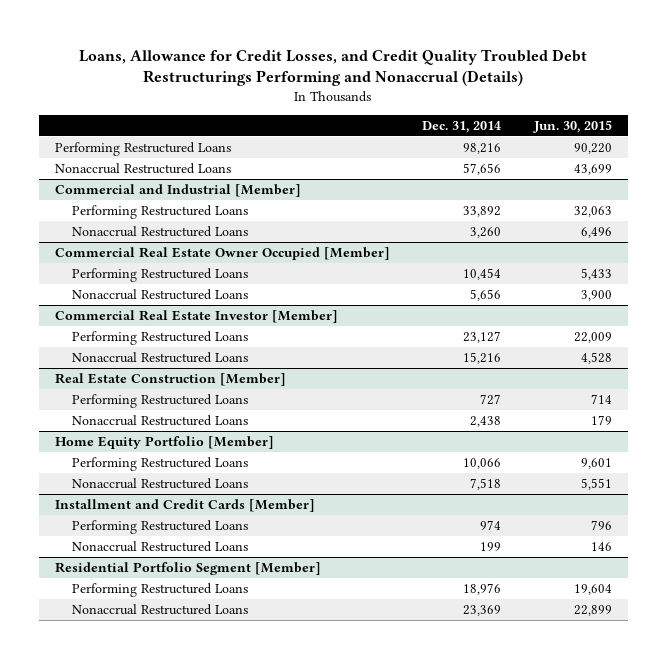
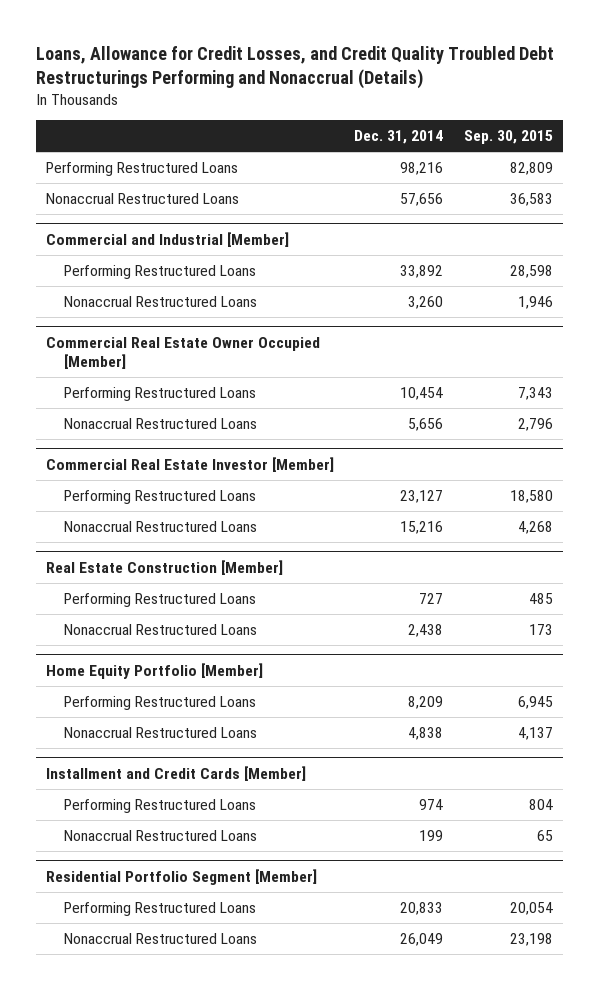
[532,119,612,133] Jun. 30, 2015 -> none
none -> [464,130,554,145] Sep. 30, 2015
[463,457,502,469] 10,066 -> [408,696,444,710] 8,209
[470,477,502,490] 7,518 -> [408,727,444,741] 4,838
[463,582,502,595] 18,976 -> [400,902,444,916] 20,833
[463,604,502,616] 23,369 -> [400,933,444,947] 26,049

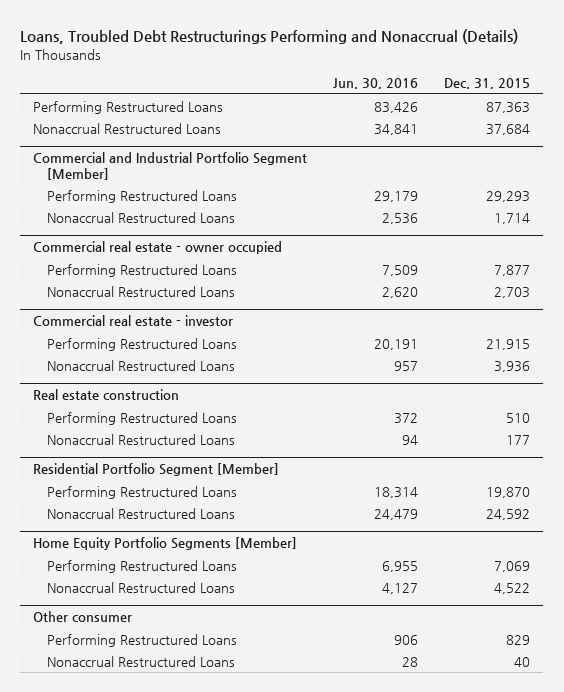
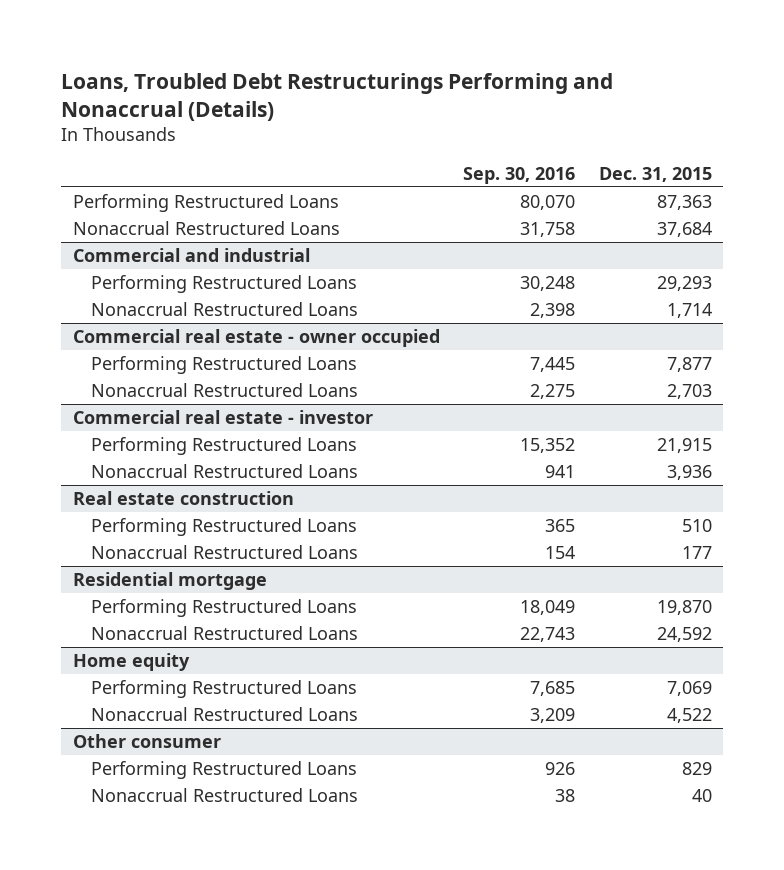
[333,78,419,90] Jun. 30, 2016 -> none
none -> [463,166,576,184] Sep. 30, 2016
[33,152,308,181] Commercial and Industrial Portfolio Segment [Member] -> [72,248,310,263] Commercial and industrial
[33,463,280,477] Residential Portfolio Segment [Member] -> [72,572,267,591] Residential mortgage
[33,537,298,551] Home Equity Portfolio Segments [Member] -> [72,653,190,672] Home equity

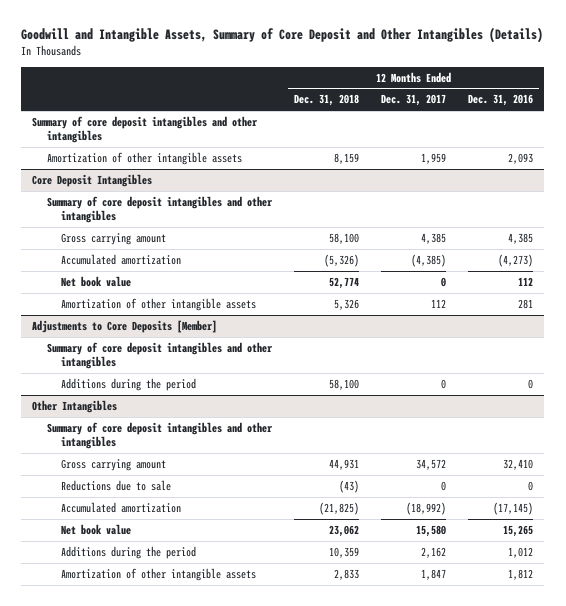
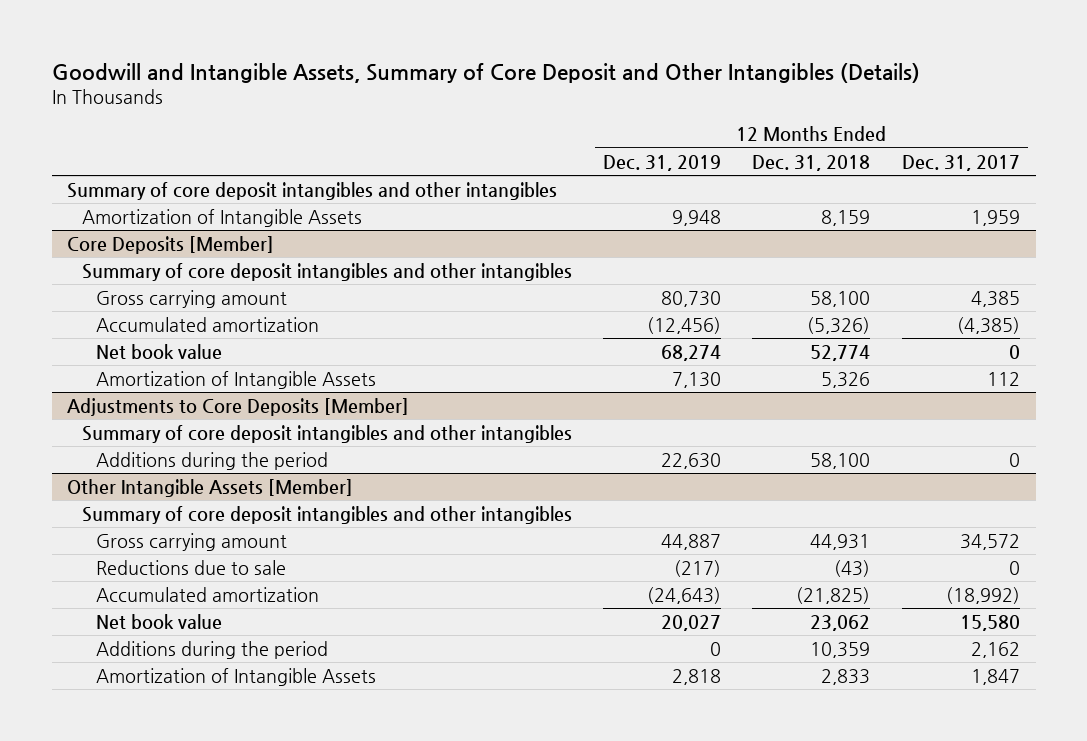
[468,94,534,107] Dec. 31, 2016 -> none
none -> [602,154,721,171] Dec. 31, 2019
[46,151,242,165] Amortization of other intangible assets -> [81,208,362,227] Amortization of Intangible Assets
[32,173,153,187] Core Deposit Intangibles -> [67,235,275,254] Core Deposits [Member]
[61,297,257,311] Amortization of other intangible assets -> [95,370,376,389] Amortization of Intangible Assets
[32,399,118,413] Other Intangibles -> [67,478,354,497] Other Intangible Assets [Member]
[61,567,257,581] Amortization of other intangible assets -> [95,667,376,686] Amortization of Intangible Assets

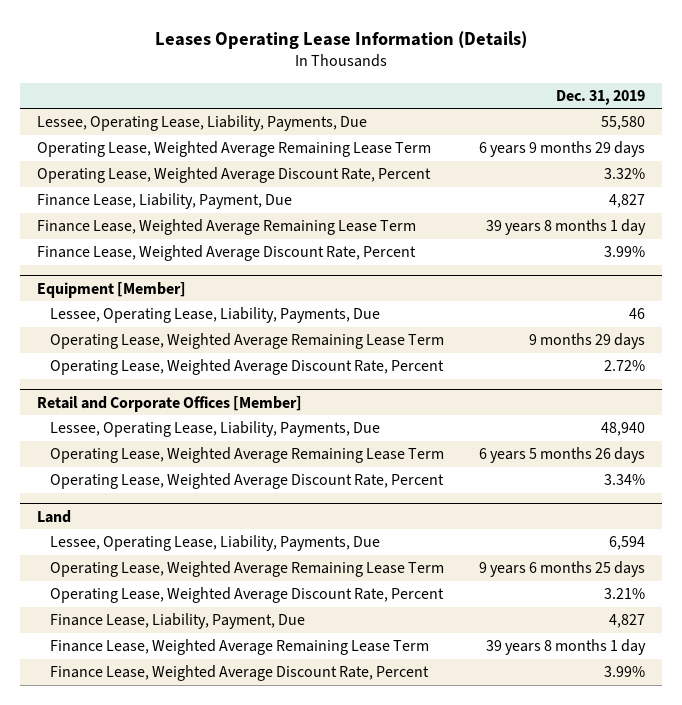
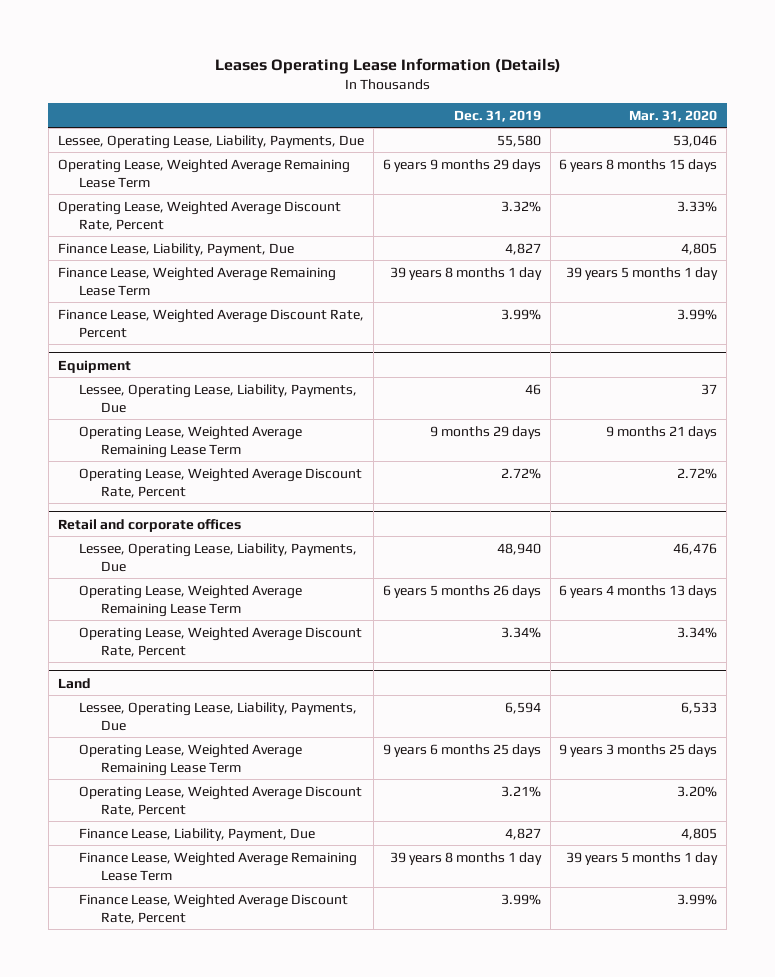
none -> [629,109,718,122] Mar. 31, 2020
[37,281,187,298] Equipment [Member] -> [57,359,131,373] Equipment
[37,395,303,412] Retail and Corporate Offices [Member] -> [57,518,241,532] Retail and corporate offices

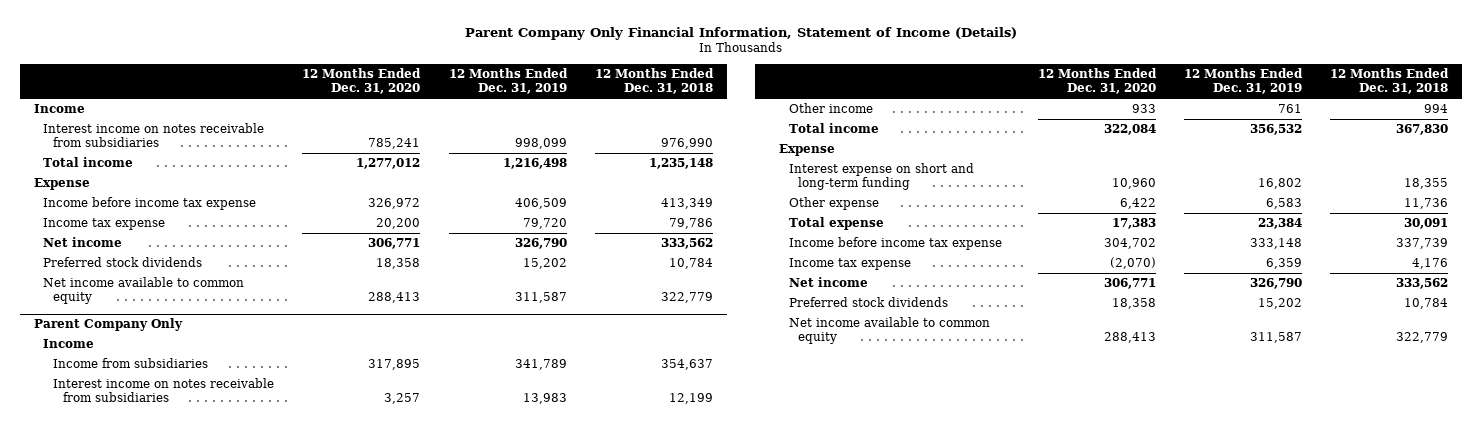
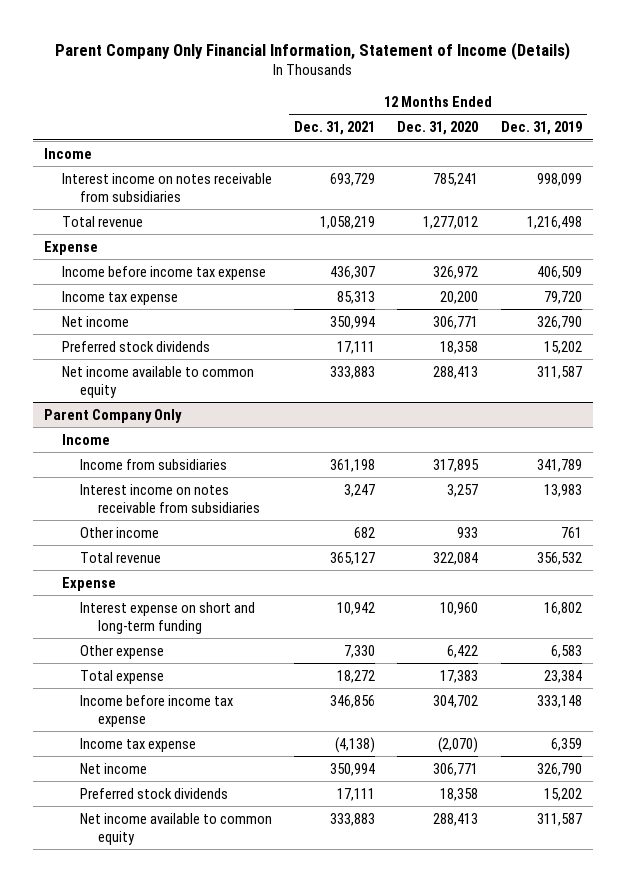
[594,67,714,95] 12 Months Ended Dec. 31, 2018 -> none
none -> [294,121,376,136] Dec. 31, 2021
[43,157,134,168] Total income -> [62,215,144,227] Total revenue
[788,123,879,134] Total income -> [80,551,162,563] Total revenue

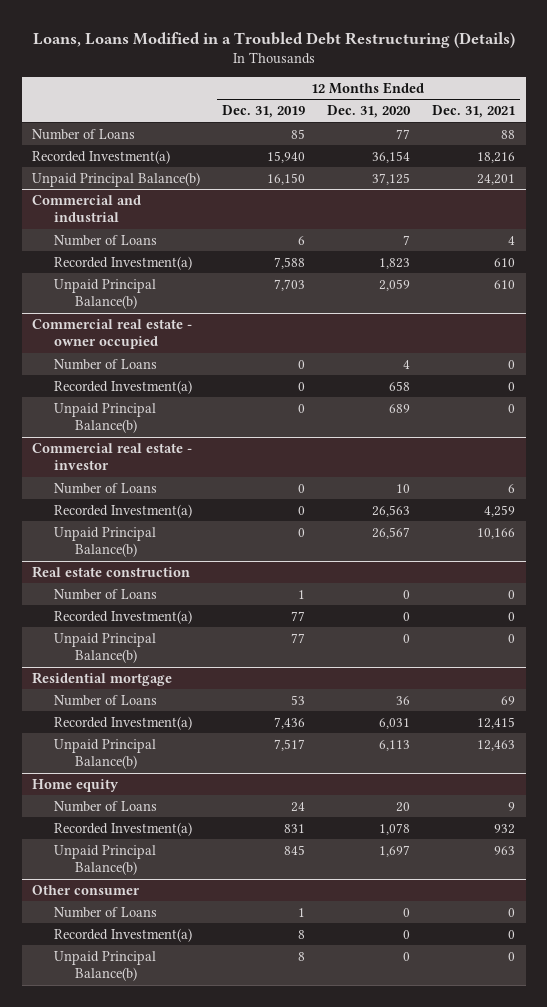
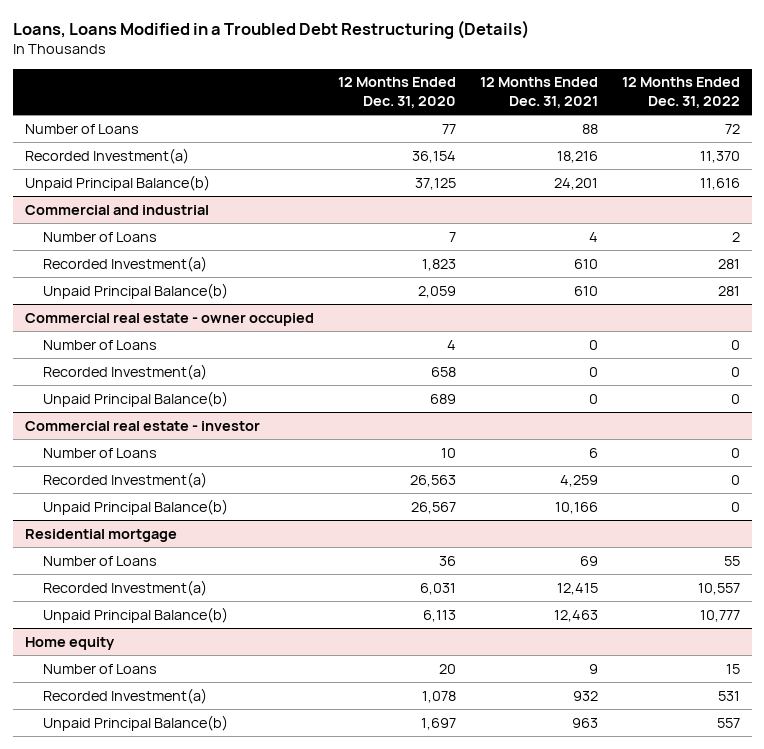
[222,105,306,119] Dec. 31, 2019 -> none
none -> [621,77,740,108] 12 Months Ended Dec. 31, 2022
[32,565,191,578] Real estate construction -> none
[53,588,157,600] Number of Loans -> none
[53,609,192,624] Recorded Investment(a) -> none
[53,632,156,664] Unpaid Principal Balance(b) -> none
[32,884,141,895] Other consumer -> none
[53,906,157,918] Number of Loans -> none
[53,927,192,942] Recorded Investment(a) -> none
[53,950,156,982] Unpaid Principal Balance(b) -> none

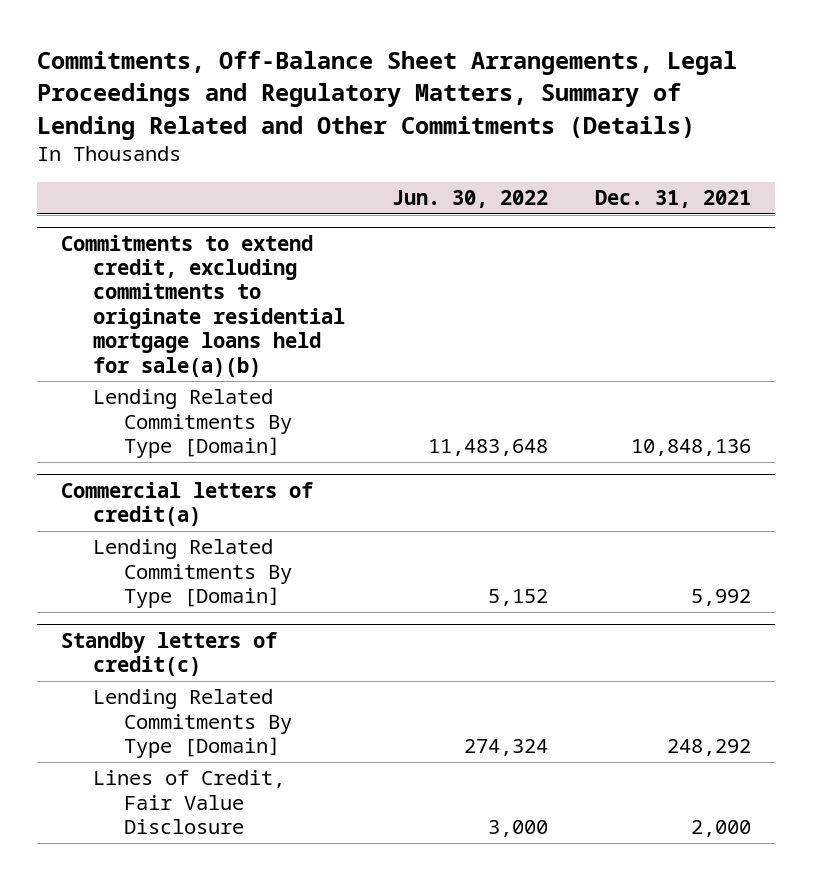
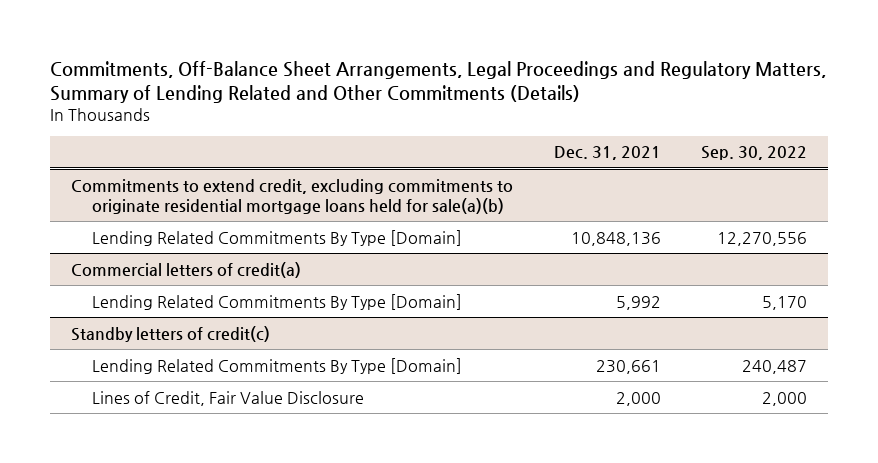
[392,190,549,209] Jun. 30, 2022 -> none
none -> [701,146,808,161] Sep. 30, 2022
[667,739,752,757] 248,292 -> [595,359,661,374] 230,661

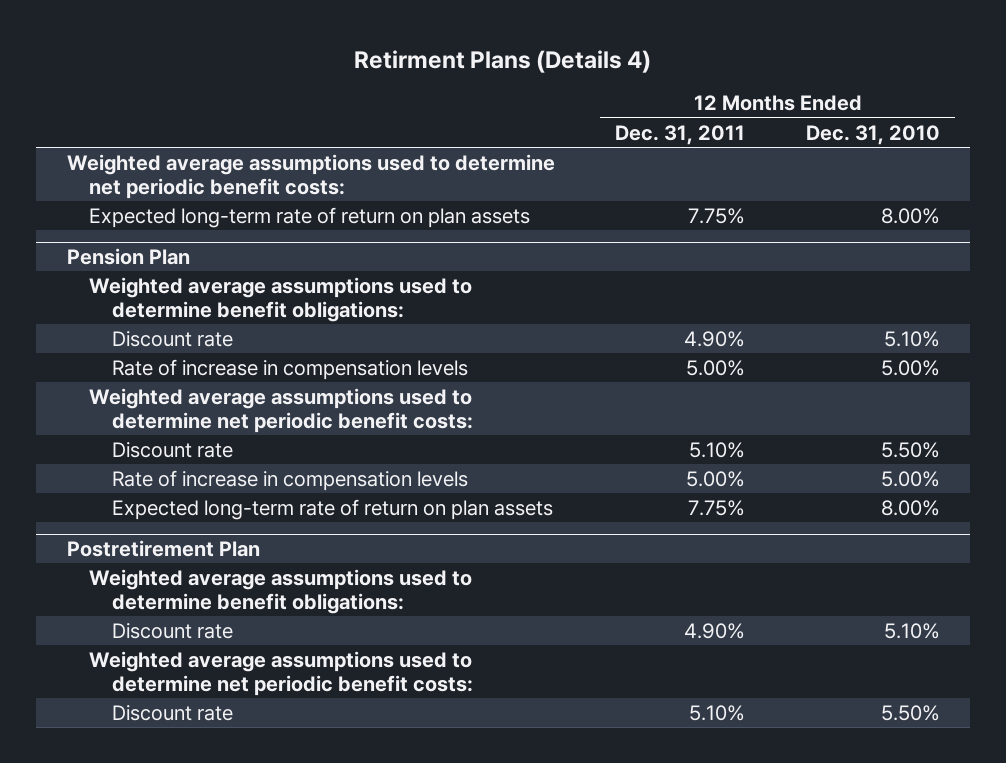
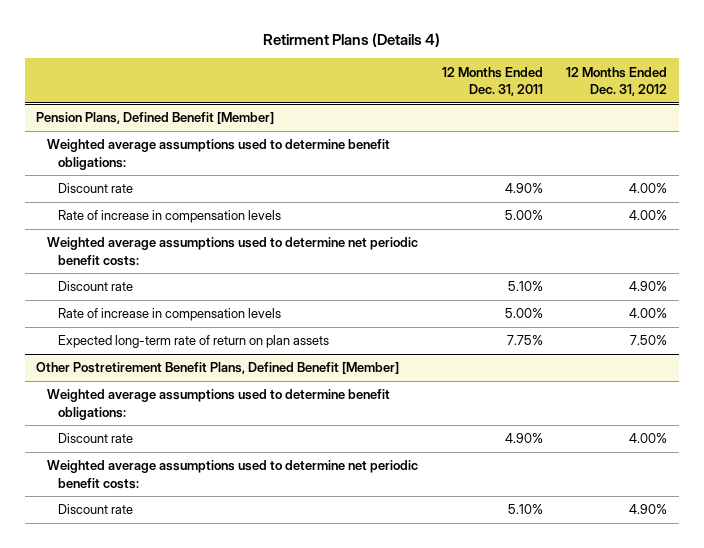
[805,124,940,145] Dec. 31, 2010 -> none
none -> [566,66,668,97] 12 Months Ended Dec. 31, 2012
[66,153,555,199] Weighted average assumptions used to determine net periodic benefit costs: -> none
[89,206,531,228] Expected long-term rate of return on plan assets -> none
[66,247,190,265] Pension Plan -> none
none -> [36,112,275,125] Pension Plans, Defined Benefit [Member]
[66,539,260,557] Postretirement Plan -> none
none -> [36,362,400,375] Other Postretirement Benefit Plans, Defined Benefit [Member]

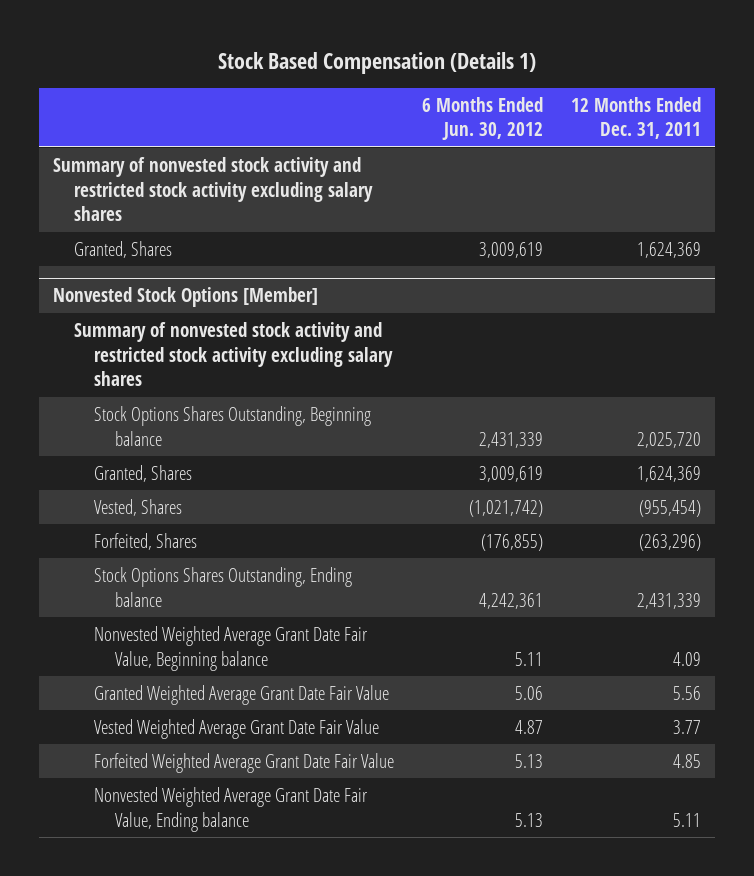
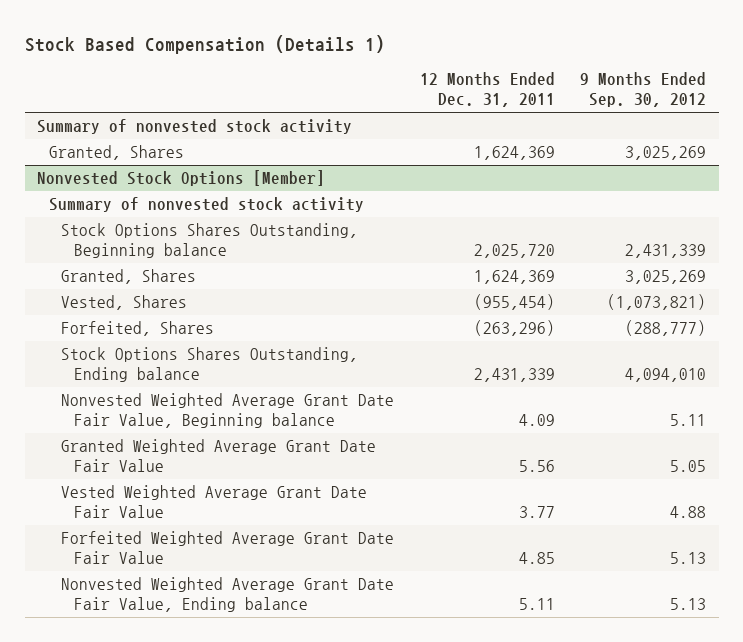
[421,96,543,141] 6 Months Ended Jun. 30, 2012 -> none
none -> [579,72,706,108] 9 Months Ended Sep. 30, 2012
[52,156,373,222] Summary of nonvested stock activity and restricted stock activity excluding salary shares -> [37,119,353,135] Summary of nonvested stock activity
[73,321,394,387] Summary of nonvested stock activity and restricted stock activity excluding salary shares -> [49,197,365,213] Summary of nonvested stock activity

